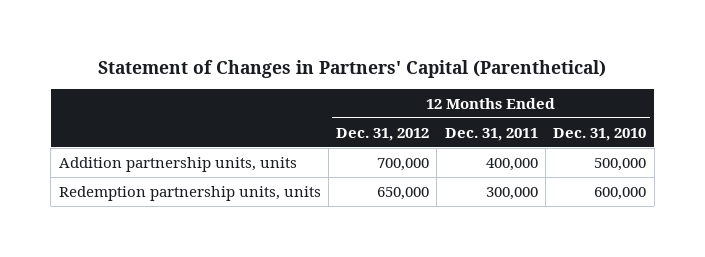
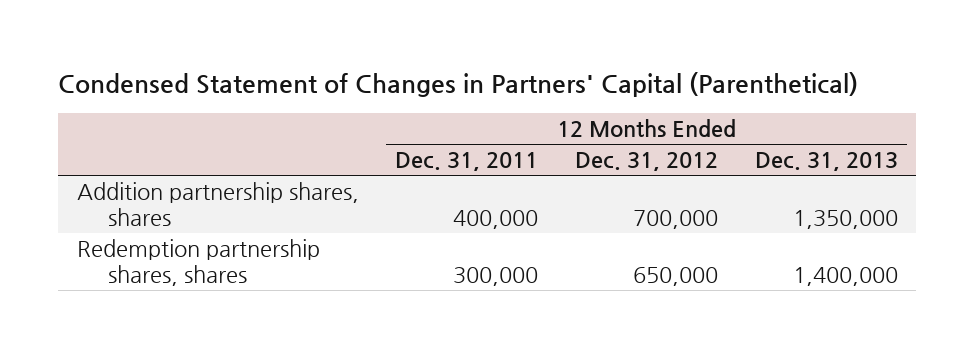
[98,60,607,79] Statement of Changes in Partners' Capital (Parenthetical) -> [58,71,859,97] Condensed Statement of Changes in Partners' Capital (Parenthetical)
[553,127,647,141] Dec. 31, 2010 -> none
none -> [754,152,898,172] Dec. 31, 2013
[58,156,297,172] Addition partnership units, units -> [76,182,359,226] Addition partnership shares, shares
[58,185,321,201] Redemption partnership units, units -> [76,239,320,286] Redemption partnership shares, shares

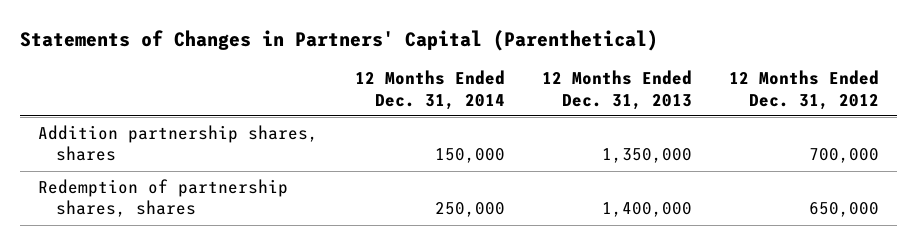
[58,71,859,97] Condensed Statement of Changes in Partners' Capital (Parenthetical) -> [19,29,658,51] Statements of Changes in Partners' Capital (Parenthetical)
[395,152,539,172] Dec. 31, 2011 -> none
none -> [354,70,505,110] 12 Months Ended Dec. 31, 2014
[76,239,320,286] Redemption partnership shares, shares -> [37,178,288,218] Redemption of partnership shares, shares

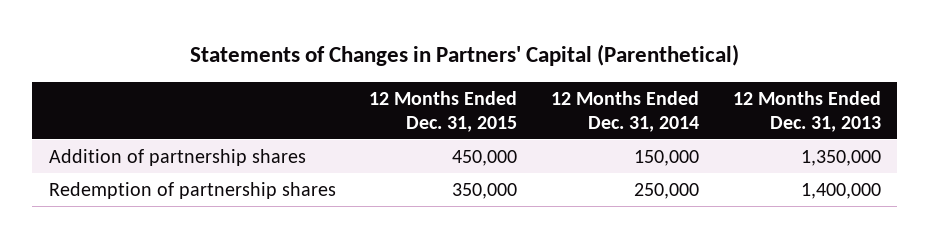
[728,70,879,110] 12 Months Ended Dec. 31, 2012 -> none
none -> [369,90,518,133] 12 Months Ended Dec. 31, 2015
[37,124,318,162] Addition partnership shares, shares -> [48,148,306,166] Addition of partnership shares
[37,178,288,218] Redemption of partnership shares, shares -> [48,181,336,199] Redemption of partnership shares

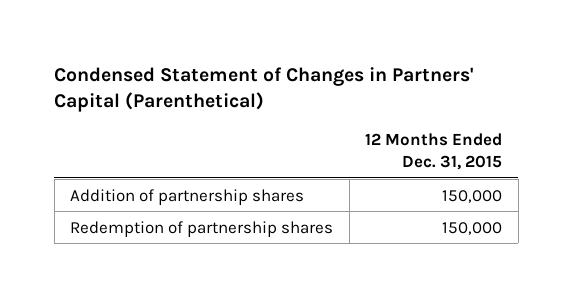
[189,44,739,67] Statements of Changes in Partners' Capital (Parenthetical) -> [54,66,475,112] Condensed Statement of Changes in Partners' Capital (Parenthetical)
[550,90,699,133] 12 Months Ended Dec. 31, 2014 -> none
[732,90,881,133] 12 Months Ended Dec. 31, 2013 -> none
[452,149,518,166] 450,000 -> [442,189,503,203] 150,000
[452,182,518,199] 350,000 -> [442,221,503,235] 150,000

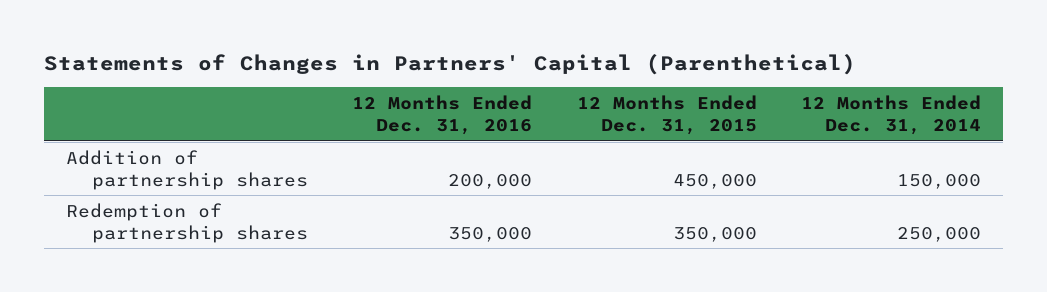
[54,66,475,112] Condensed Statement of Changes in Partners' Capital (Parenthetical) -> [43,54,856,76] Statements of Changes in Partners' Capital (Parenthetical)
none -> [352,94,533,135] 12 Months Ended Dec. 31, 2016
none -> [801,94,982,135] 12 Months Ended Dec. 31, 2014
[442,189,503,203] 150,000 -> [672,173,757,189] 450,000
[442,221,503,235] 150,000 -> [672,226,757,242] 350,000

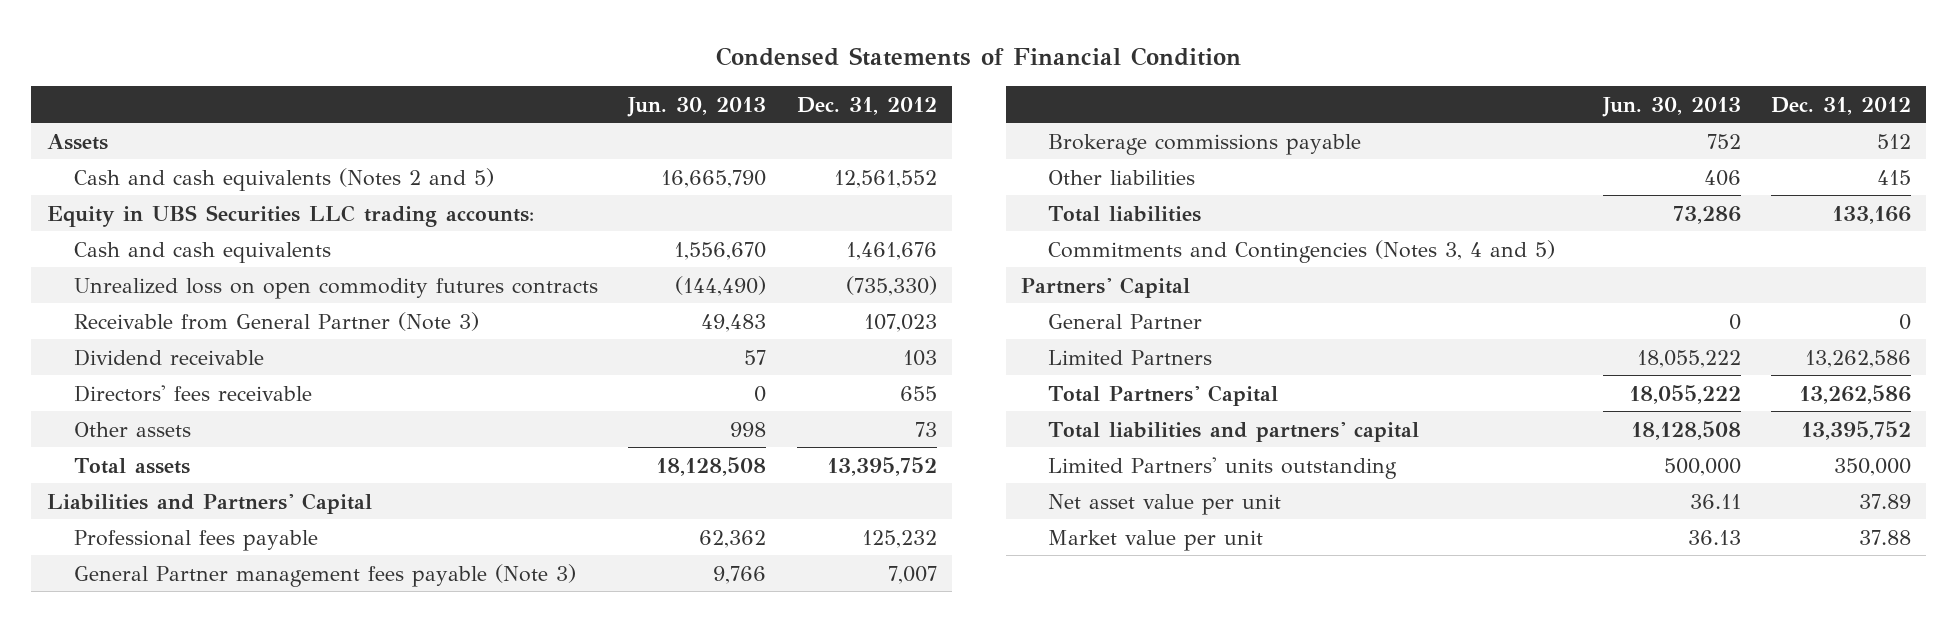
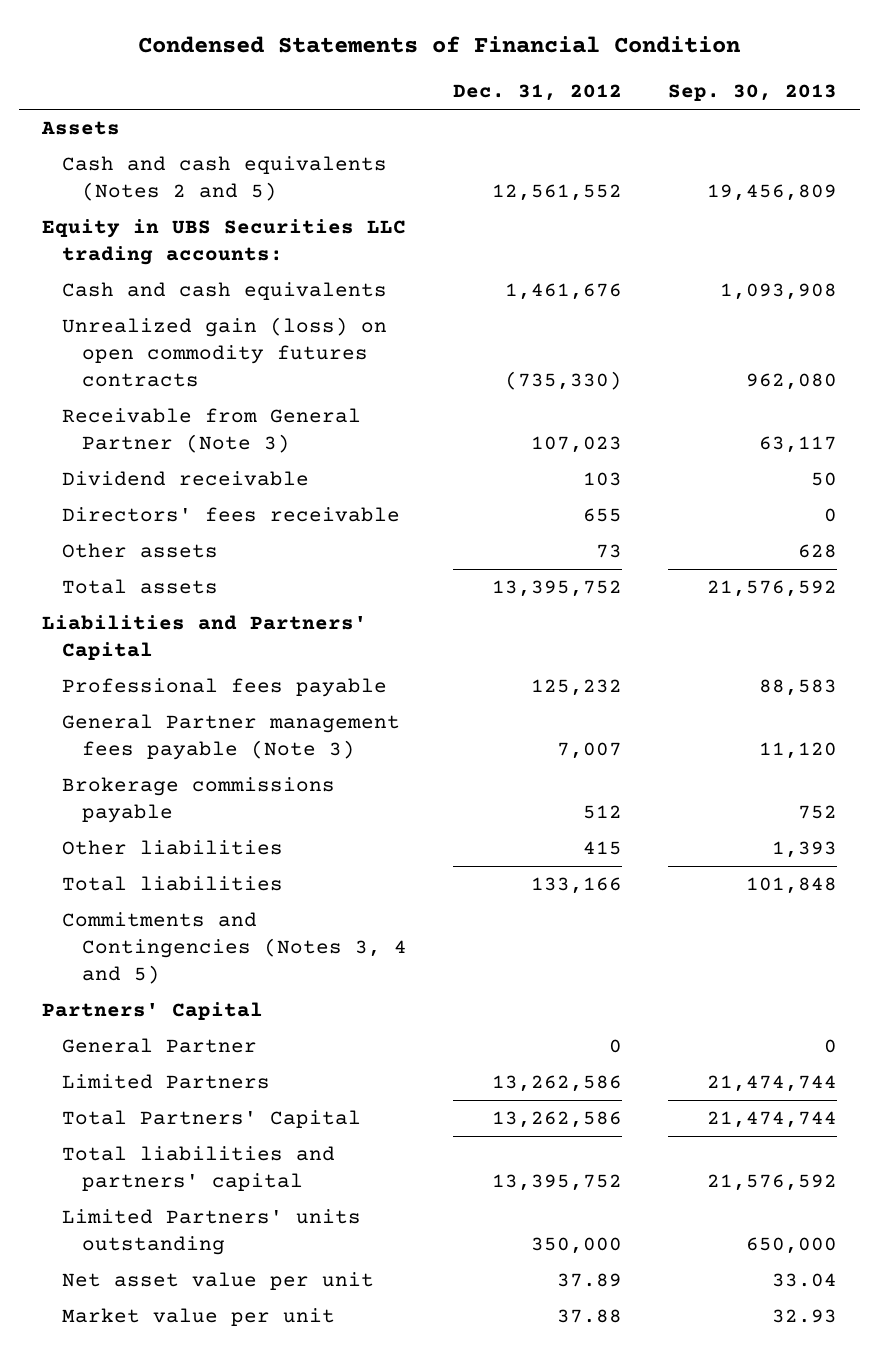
[627,96,767,117] Jun. 30, 2013 -> none
none -> [667,83,837,101] Sep. 30, 2013
[73,277,598,299] Unrealized loss on open commodity futures contracts -> [62,317,388,387] Unrealized gain (loss) on open commodity futures contracts

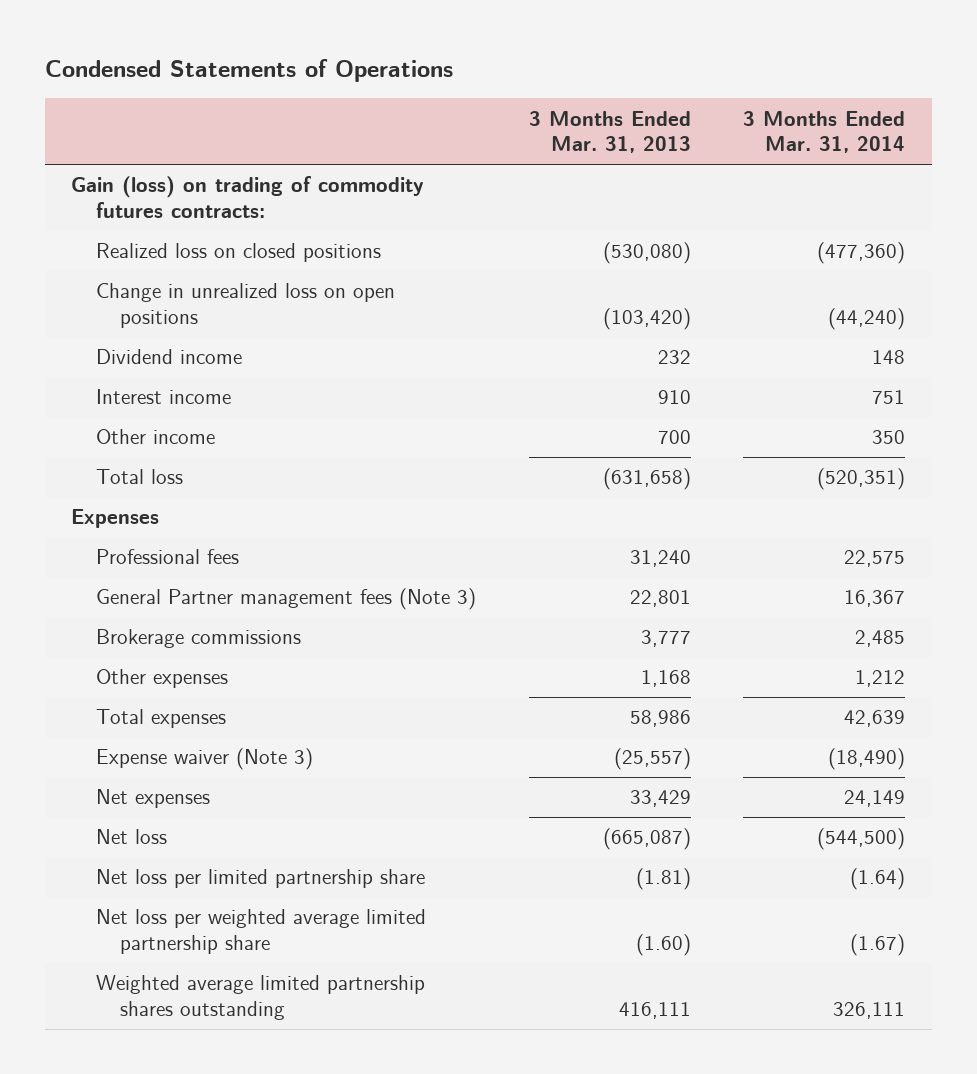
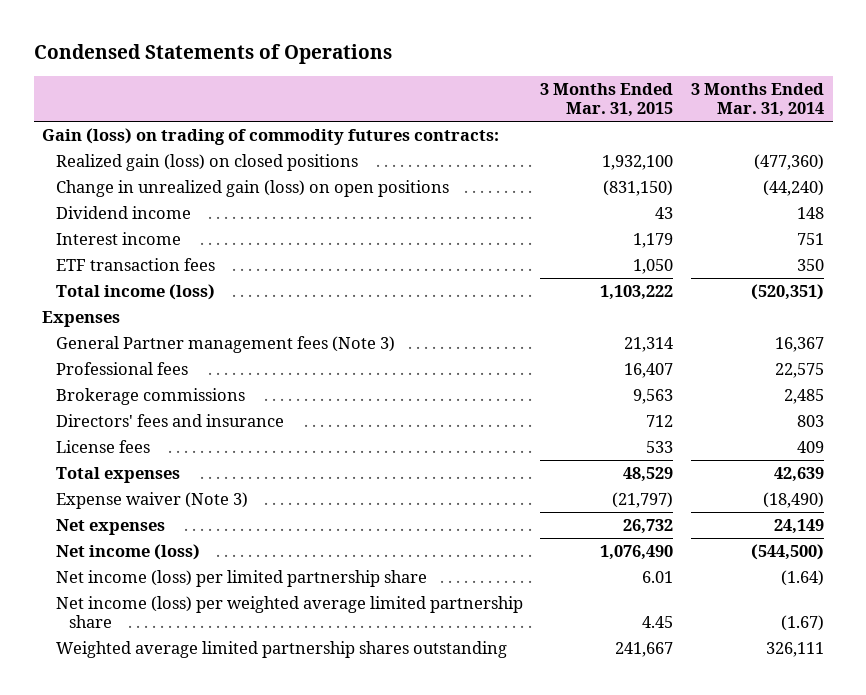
[528,110,691,154] 3 Months Ended Mar. 31, 2013 -> none
none -> [540,82,674,117] 3 Months Ended Mar. 31, 2015
[95,243,381,263] Realized loss on closed positions -> [55,153,358,171] Realized gain (loss) on closed positions
[95,283,395,328] Change in unrealized loss on open positions -> [55,179,449,197] Change in unrealized gain (loss) on open positions
[95,429,215,445] Other income -> none
none -> [55,257,215,271] ETF transaction fees
[95,469,183,485] Total loss -> [55,283,215,300] Total income (loss)
[95,549,239,565] Professional fees -> [55,361,188,375] Professional fees
[95,669,228,689] Other expenses -> none
none -> [55,413,284,427] Directors' fees and insurance
none -> [55,439,150,453] License fees
[95,829,167,845] Net loss -> [55,543,200,560] Net income (loss)
[95,869,425,889] Net loss per limited partnership share -> [55,569,427,587] Net income (loss) per limited partnership share
[95,909,426,954] Net loss per weighted average limited partnership share -> [55,595,523,629] Net income (loss) per weighted average limited partnership share

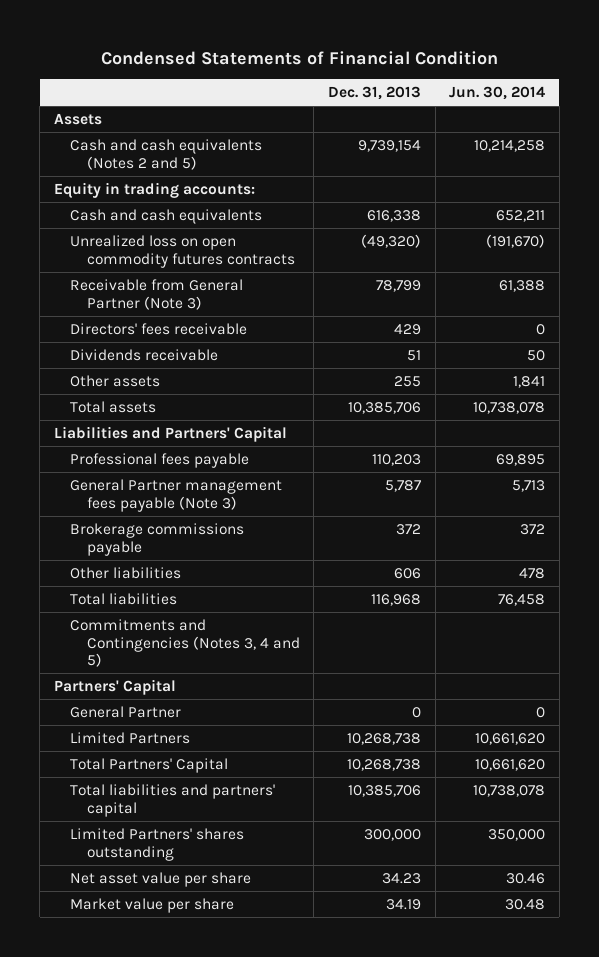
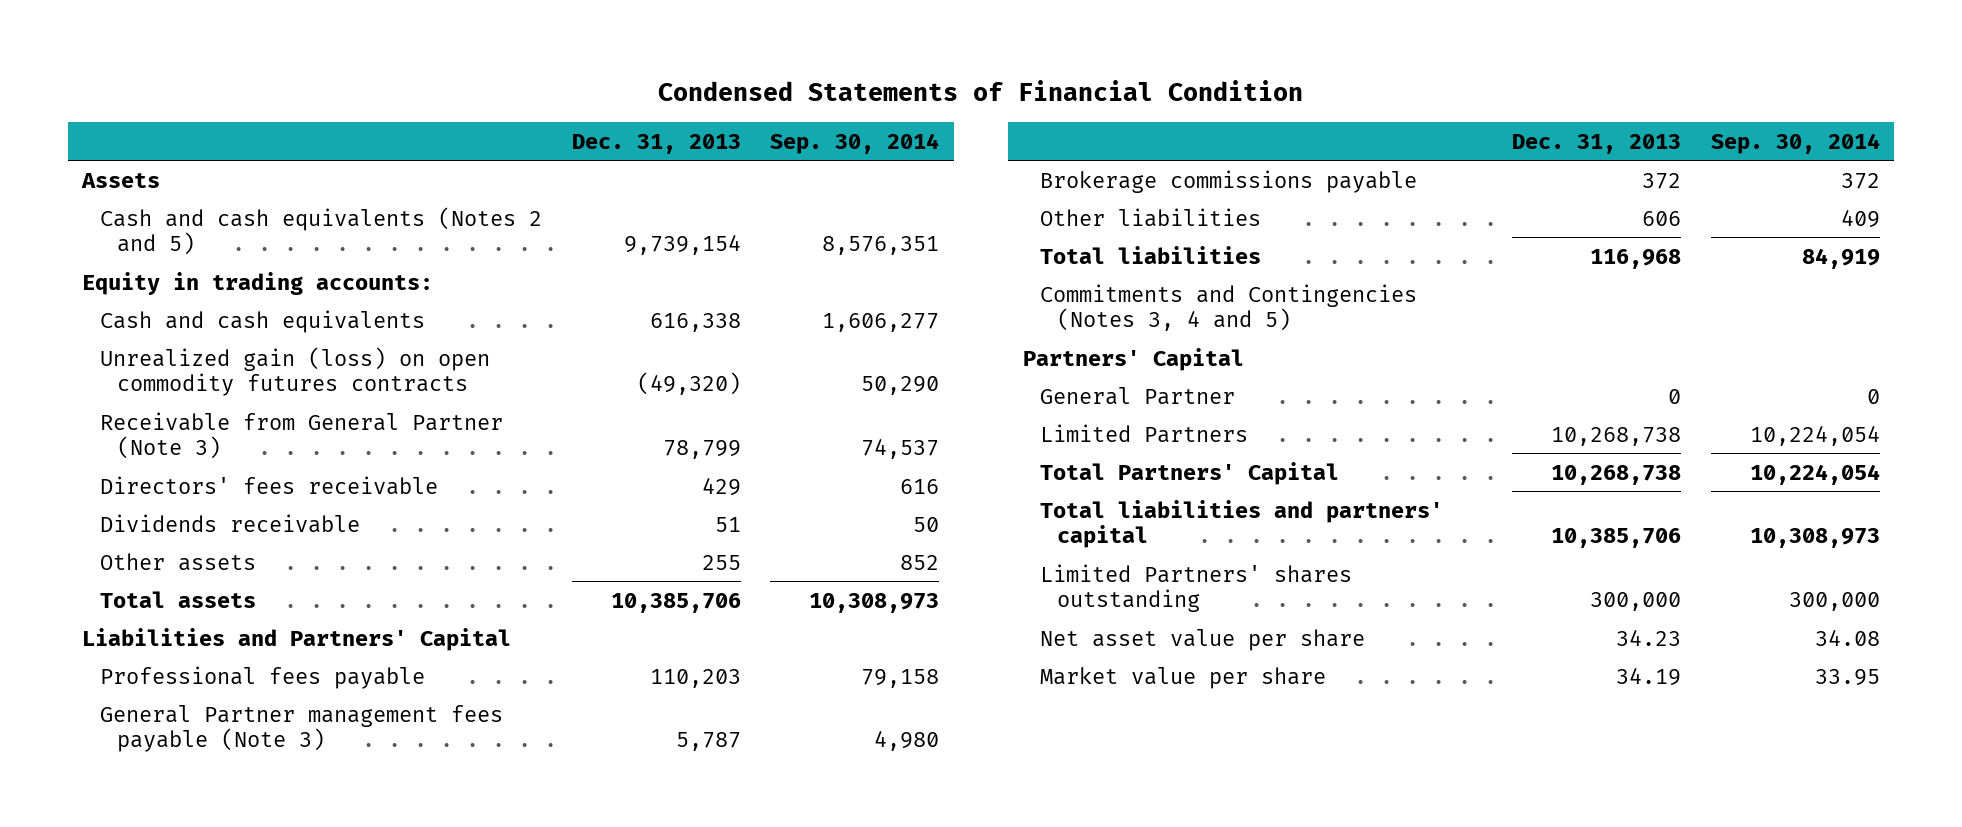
[449,86,546,101] Jun. 30, 2014 -> none
none -> [770,132,940,154] Sep. 30, 2014
[70,234,295,268] Unrealized loss on open commodity futures contracts -> [99,346,490,397] Unrealized gain (loss) on open commodity futures contracts

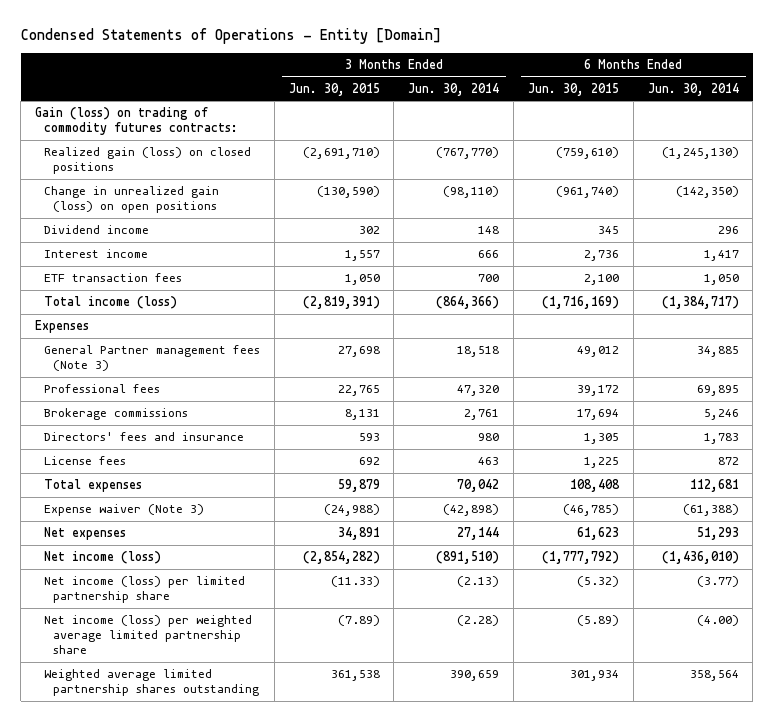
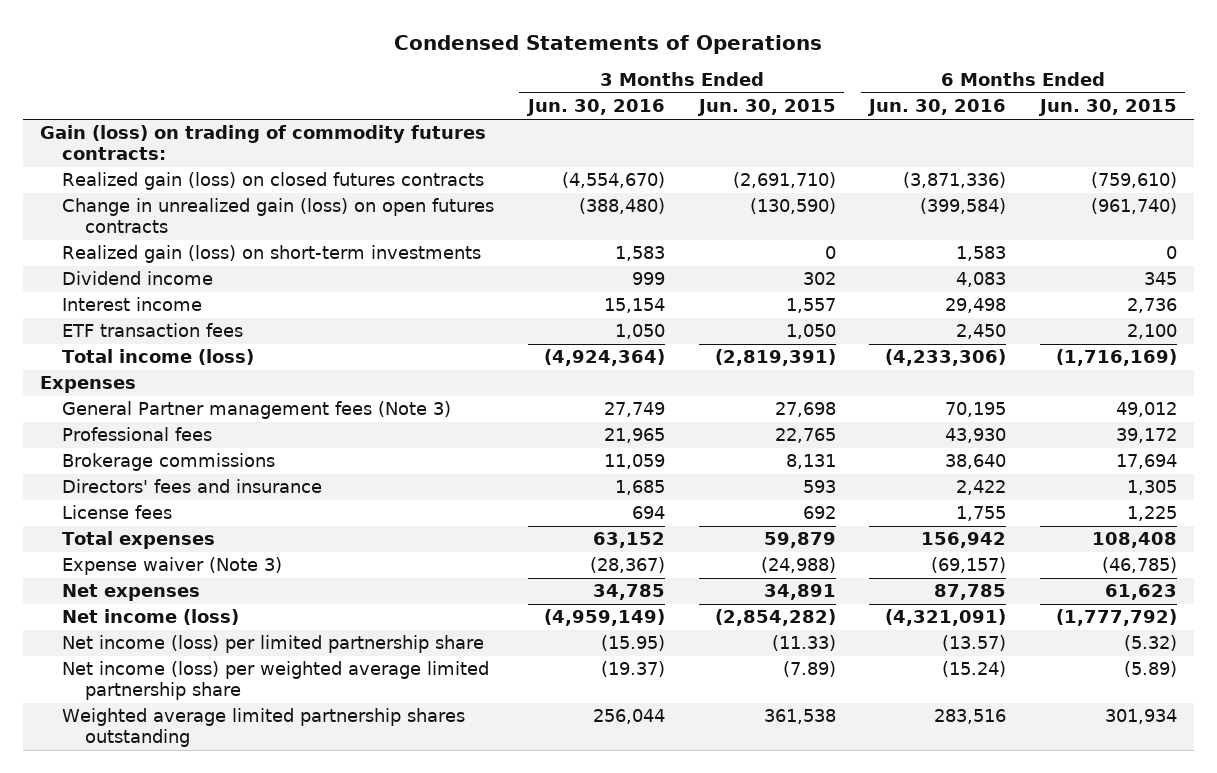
[20,28,441,45] Condensed Statements of Operations - Entity [Domain] -> [394,34,823,54] Condensed Statements of Operations
[408,82,500,96] Jun. 30, 2014 -> none
[647,82,739,96] Jun. 30, 2014 -> none
none -> [525,99,665,117] Jun. 30, 2016
none -> [867,99,1007,117] Jun. 30, 2016
[44,147,252,175] Realized gain (loss) on closed positions -> [62,172,485,191] Realized gain (loss) on closed futures contracts
[44,186,220,214] Change in unrealized gain (loss) on open positions -> [62,198,495,234] Change in unrealized gain (loss) on open futures contracts
none -> [62,245,482,264] Realized gain (loss) on short-term investments

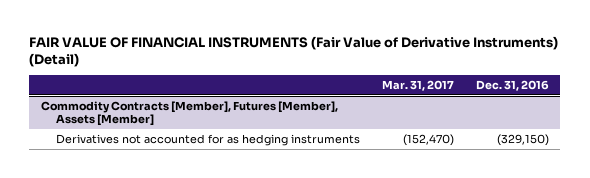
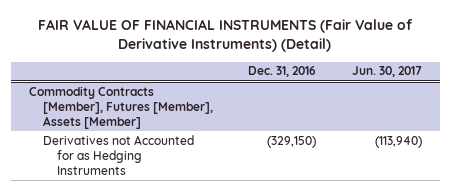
[381,80,454,92] Mar. 31, 2017 -> none
none -> [351,66,422,78] Jun. 30, 2017
[55,133,360,146] Derivatives not accounted for as hedging instruments -> [43,134,195,175] Derivatives not Accounted for as Hedging Instruments

